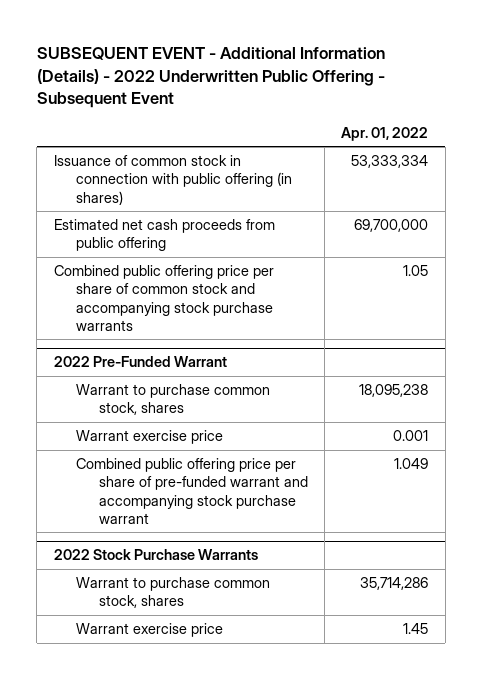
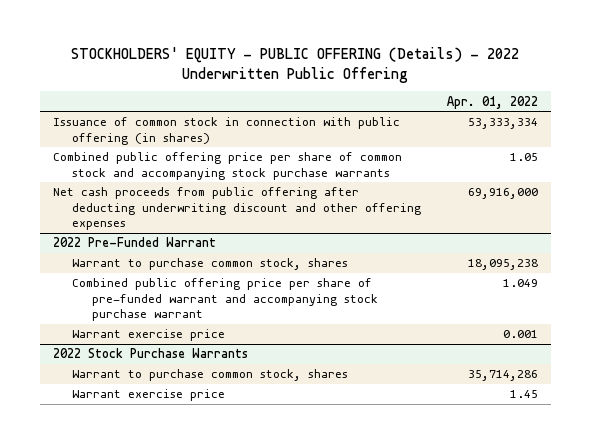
[36,47,385,109] SUBSEQUENT EVENT - Additional Information (Details) - 2022 Underwritten Public Offering - Subsequent Event -> [71,47,520,83] STOCKHOLDERS' EQUITY - PUBLIC OFFERING (Details) - 2022 Underwritten Public Offering
[53,219,275,252] Estimated net cash proceeds from public offering -> none
none -> [52,187,422,230] Net cash proceeds from public offering after deducting underwriting discount and other offering expenses
[76,430,224,445] Warrant exercise price -> [72,329,226,342] Warrant exercise price

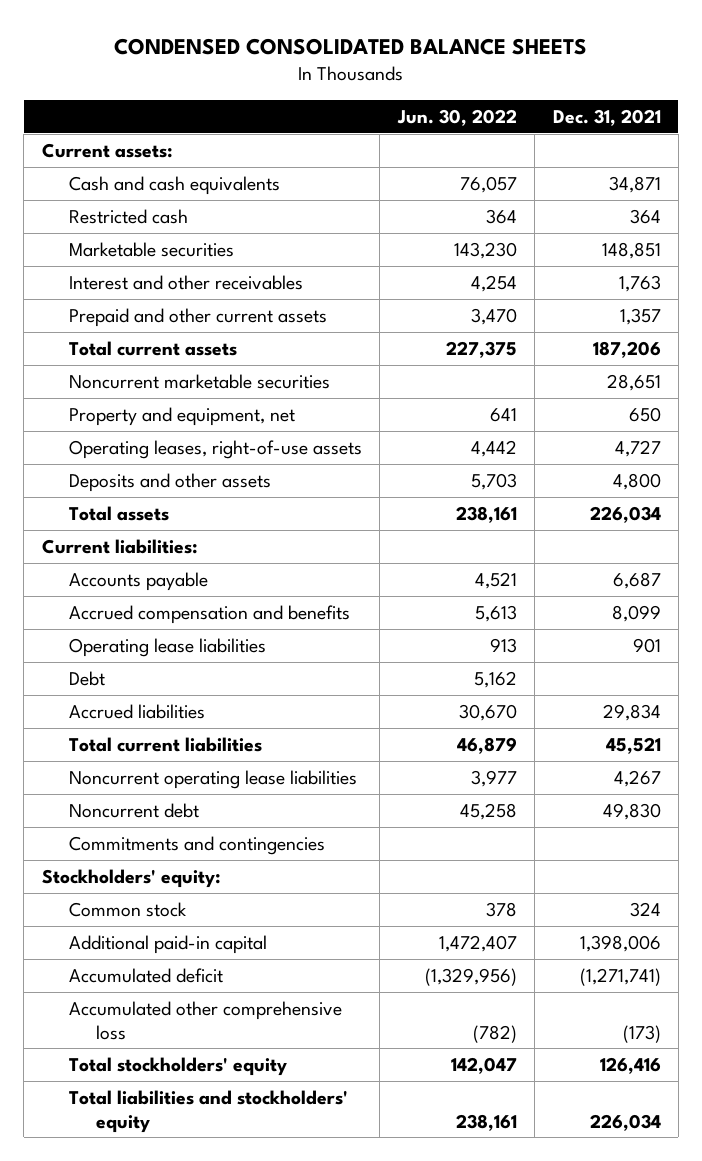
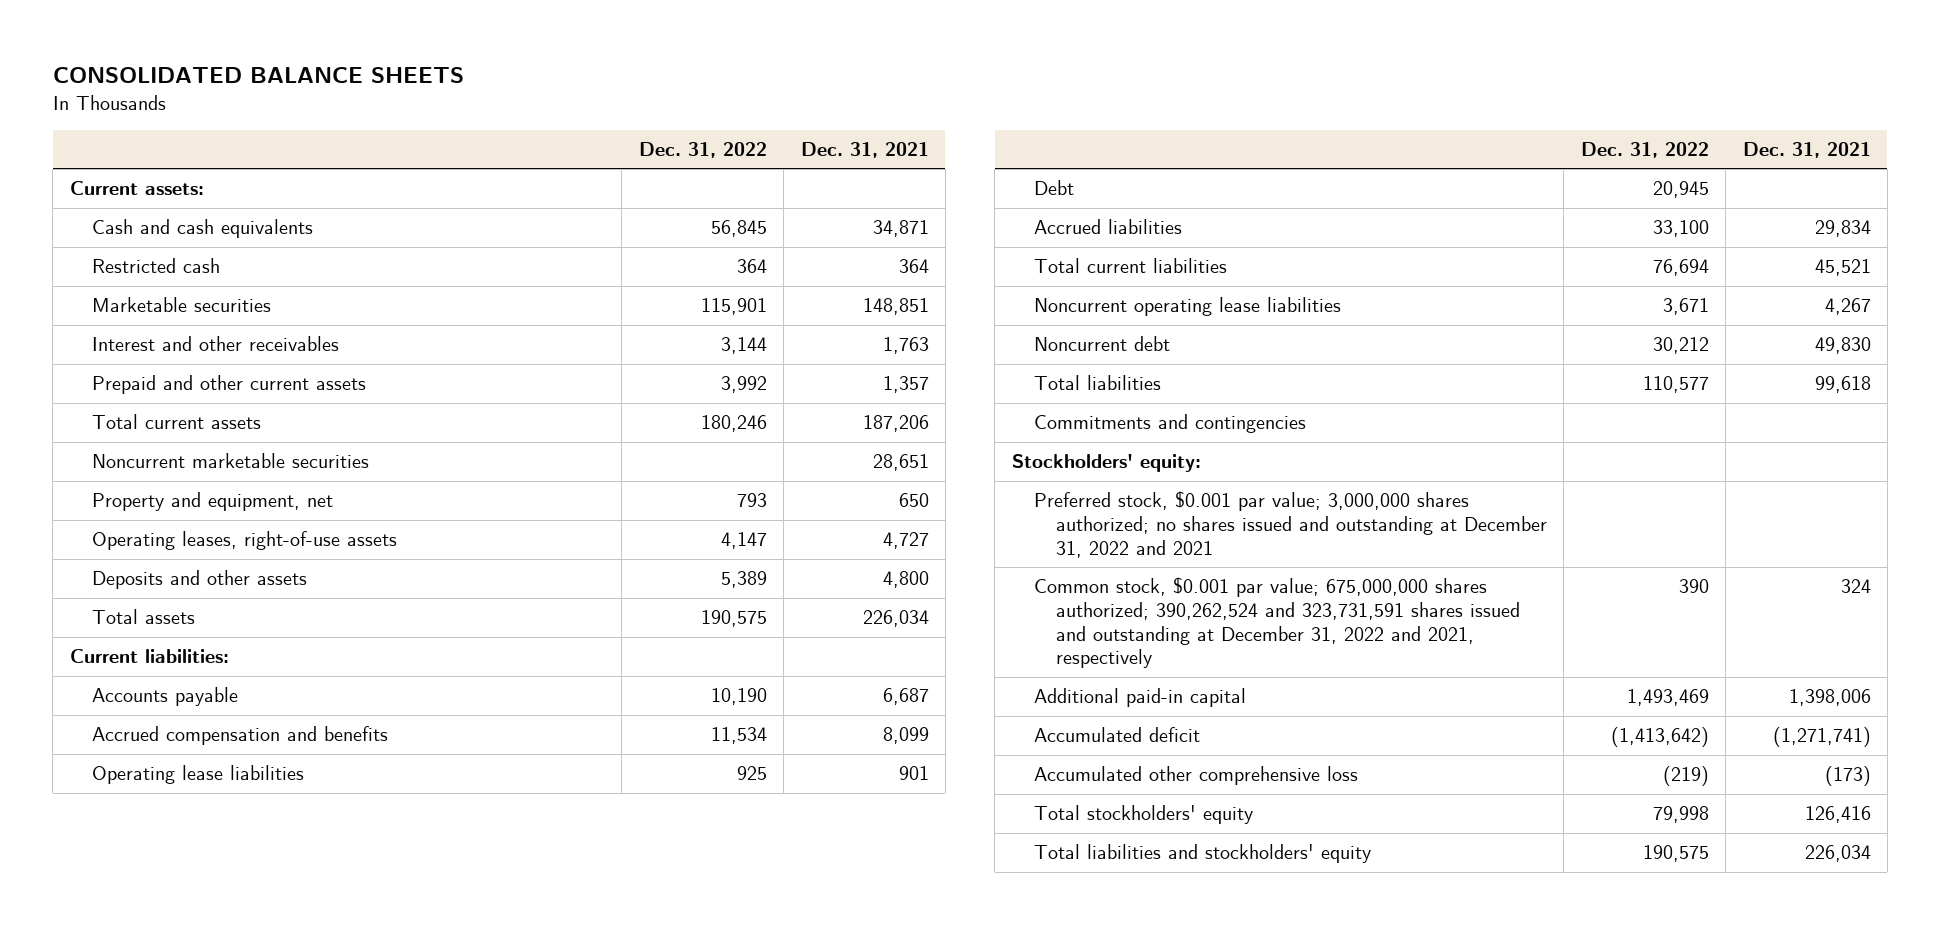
[114,38,588,56] CONDENSED CONSOLIDATED BALANCE SHEETS -> [52,67,464,84] CONSOLIDATED BALANCE SHEETS
[396,108,517,126] Jun. 30, 2022 -> none
none -> [638,141,767,158] Dec. 31, 2022
none -> [1033,375,1161,391] Total liabilities
none -> [1033,491,1547,558] Preferred stock, $0.001 par value; 3,000,000 shares authorized; no shares issued and outstanding at December 31, 2022 and 2021
[68,901,187,917] Common stock -> [1033,577,1520,669] Common stock, $0.001 par value; 675,000,000 shares authorized; 390,262,524 and 323,731,591 shares issued and outstanding at December 31, 2022 and 2021, respectively

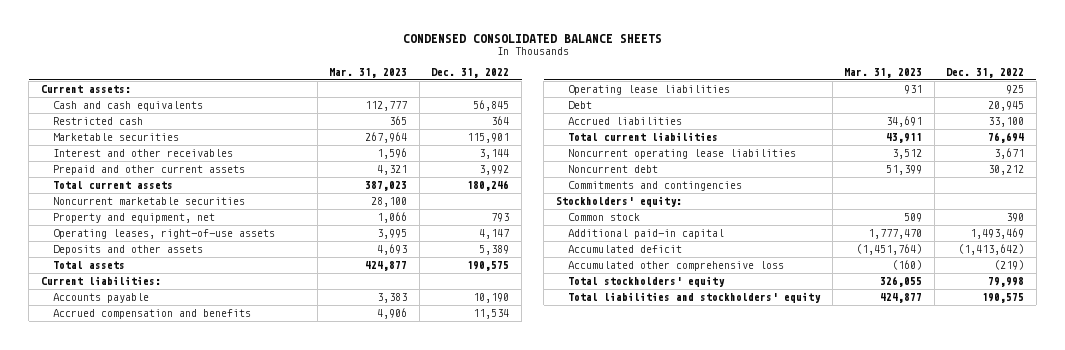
[52,67,464,84] CONSOLIDATED BALANCE SHEETS -> [402,33,662,43] CONDENSED CONSOLIDATED BALANCE SHEETS
[800,141,929,158] Dec. 31, 2021 -> none
none -> [329,67,408,78] Mar. 31, 2023
[1033,375,1161,391] Total liabilities -> none
[1033,491,1547,558] Preferred stock, $0.001 par value; 3,000,000 shares authorized; no shares issued and outstanding at December 31, 2022 and 2021 -> none
[1033,577,1520,669] Common stock, $0.001 par value; 675,000,000 shares authorized; 390,262,524 and 323,731,591 shares issued and outstanding at December 31, 2022 and 2021, respectively -> [567,213,640,222] Common stock

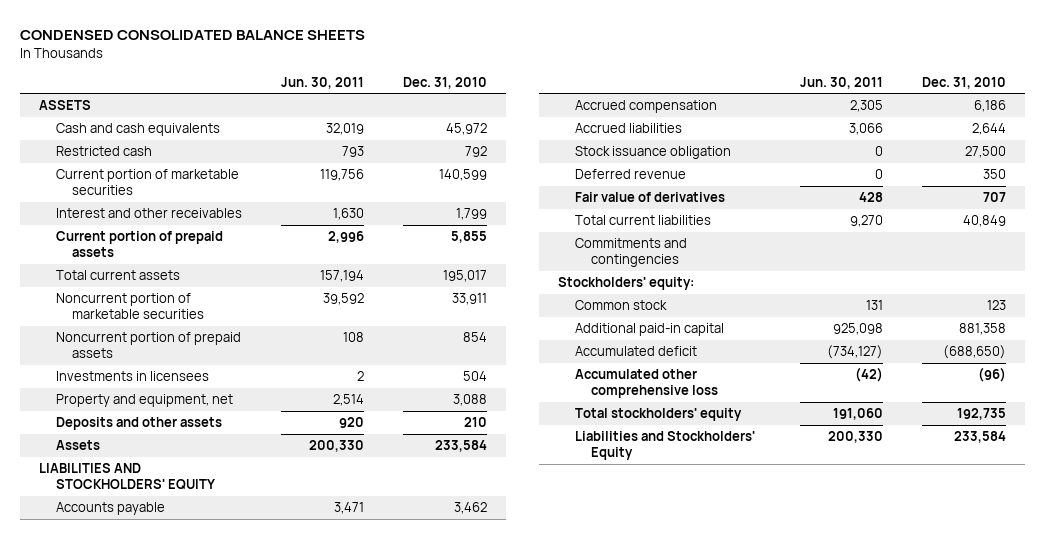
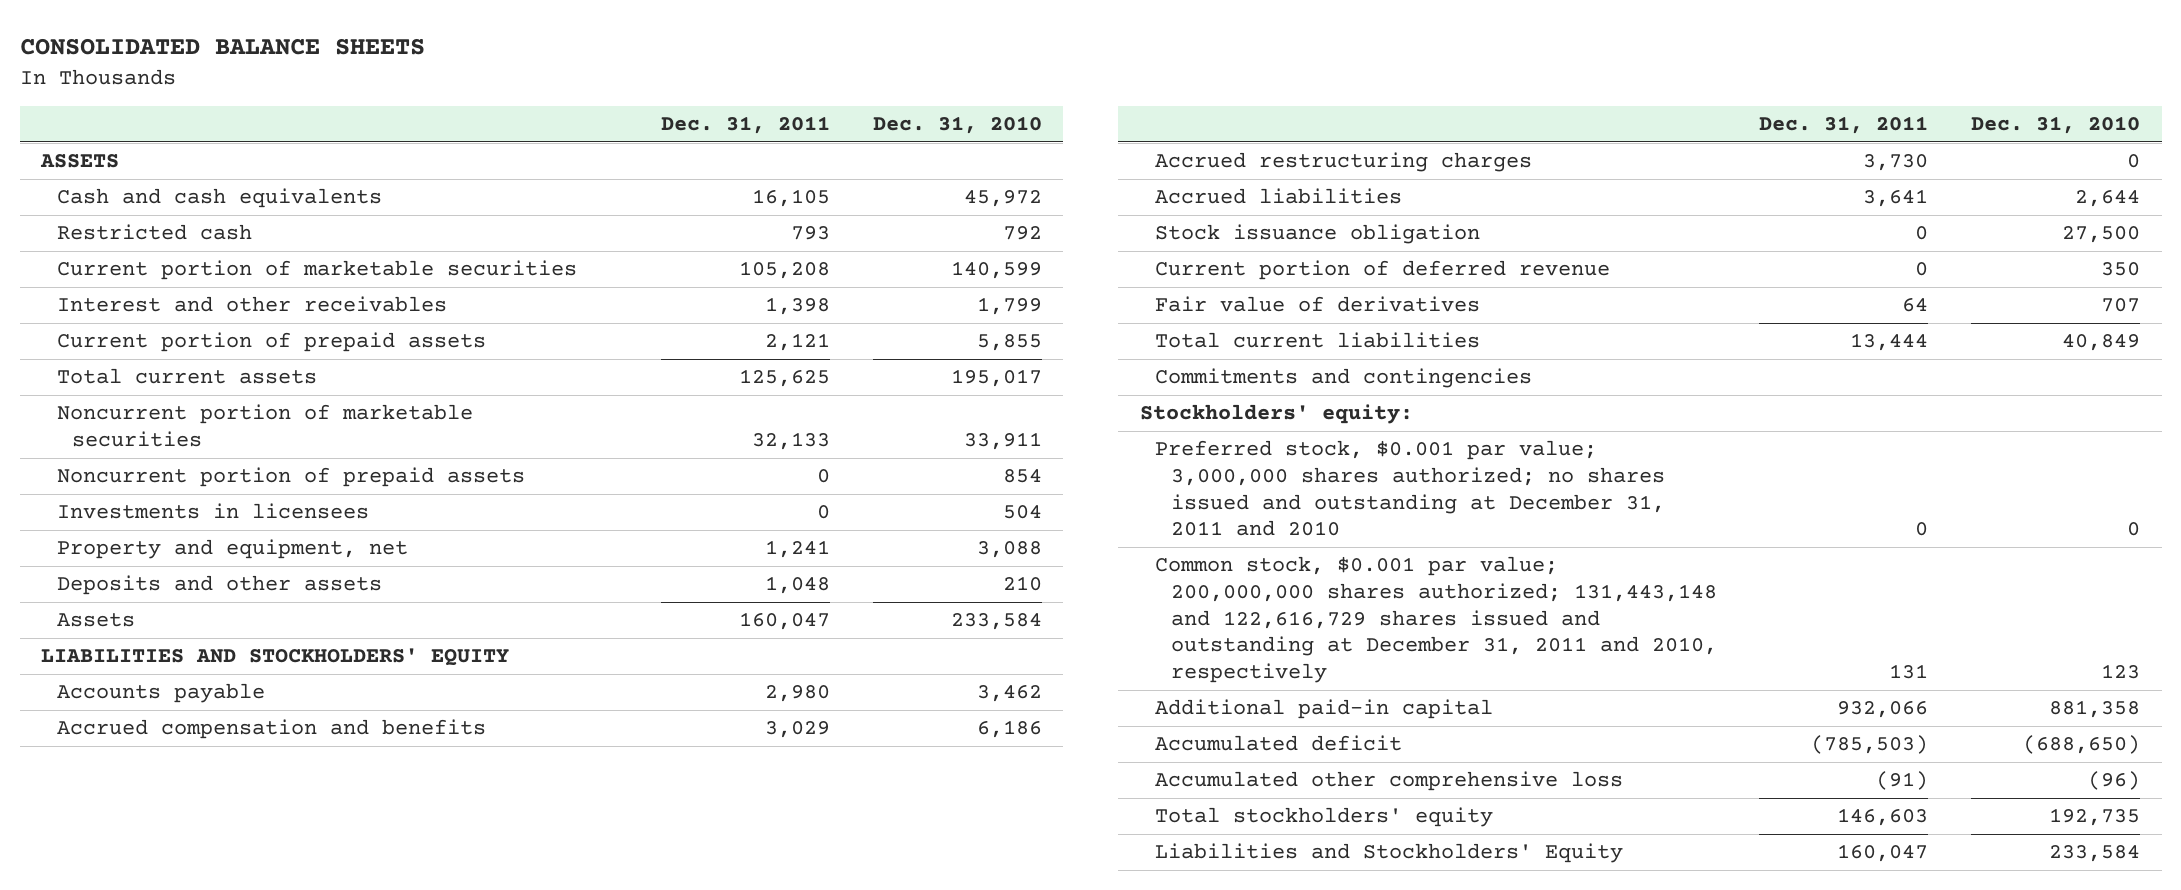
[19,29,365,40] CONDENSED CONSOLIDATED BALANCE SHEETS -> [19,37,425,55] CONSOLIDATED BALANCE SHEETS
[280,76,364,89] Jun. 30, 2011 -> none
none -> [661,115,831,134] Dec. 31, 2011
[574,100,717,114] Accrued compensation -> [56,719,486,740] Accrued compensation and benefits
none -> [1155,152,1533,173] Accrued restructuring charges
[574,169,686,180] Deferred revenue -> [1155,260,1611,281] Current portion of deferred revenue
none -> [1155,440,1665,537] Preferred stock, $0.001 par value; 3,000,000 shares authorized; no shares issued and outstanding at December 31, 2011 and 2010
[574,300,667,311] Common stock -> [1155,556,1717,684] Common stock, $0.001 par value; 200,000,000 shares authorized; 131,443,148 and 122,616,729 shares issued and outstanding at December 31, 2011 and 2010, respectively

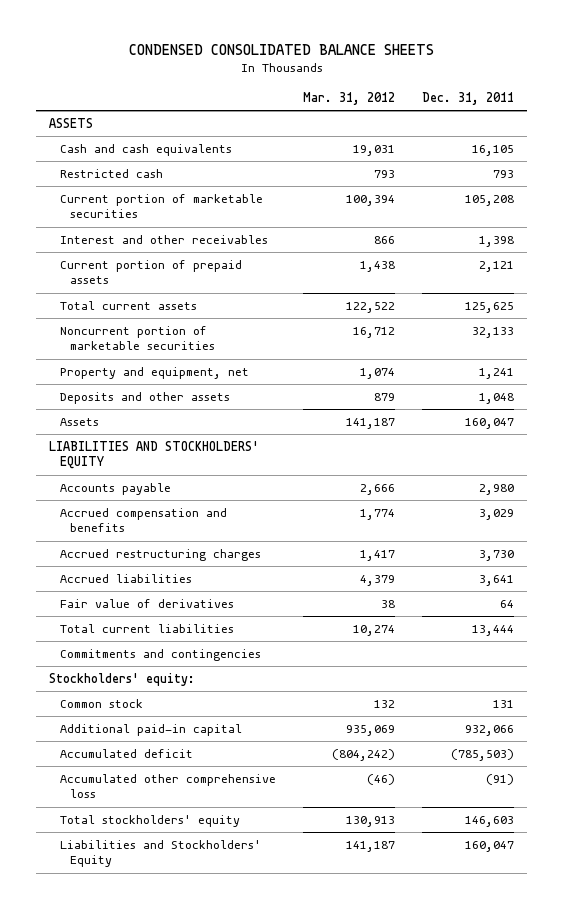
[19,37,425,55] CONSOLIDATED BALANCE SHEETS -> [128,44,434,56] CONDENSED CONSOLIDATED BALANCE SHEETS
[872,115,1042,134] Dec. 31, 2010 -> none
none -> [302,92,395,106] Mar. 31, 2012
[56,467,525,488] Noncurrent portion of prepaid assets -> none
[56,503,369,520] Investments in licensees -> none
[1155,224,1481,245] Stock issuance obligation -> none
[1155,260,1611,281] Current portion of deferred revenue -> none
[1155,440,1665,537] Preferred stock, $0.001 par value; 3,000,000 shares authorized; no shares issued and outstanding at December 31, 2011 and 2010 -> none
[1155,556,1717,684] Common stock, $0.001 par value; 200,000,000 shares authorized; 131,443,148 and 122,616,729 shares issued and outstanding at December 31, 2011 and 2010, respectively -> [59,698,143,708] Common stock

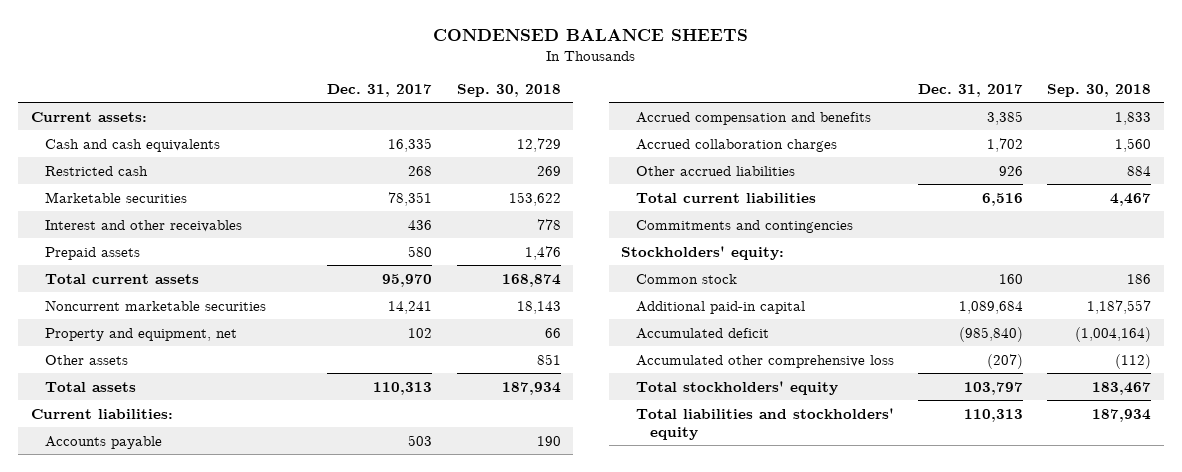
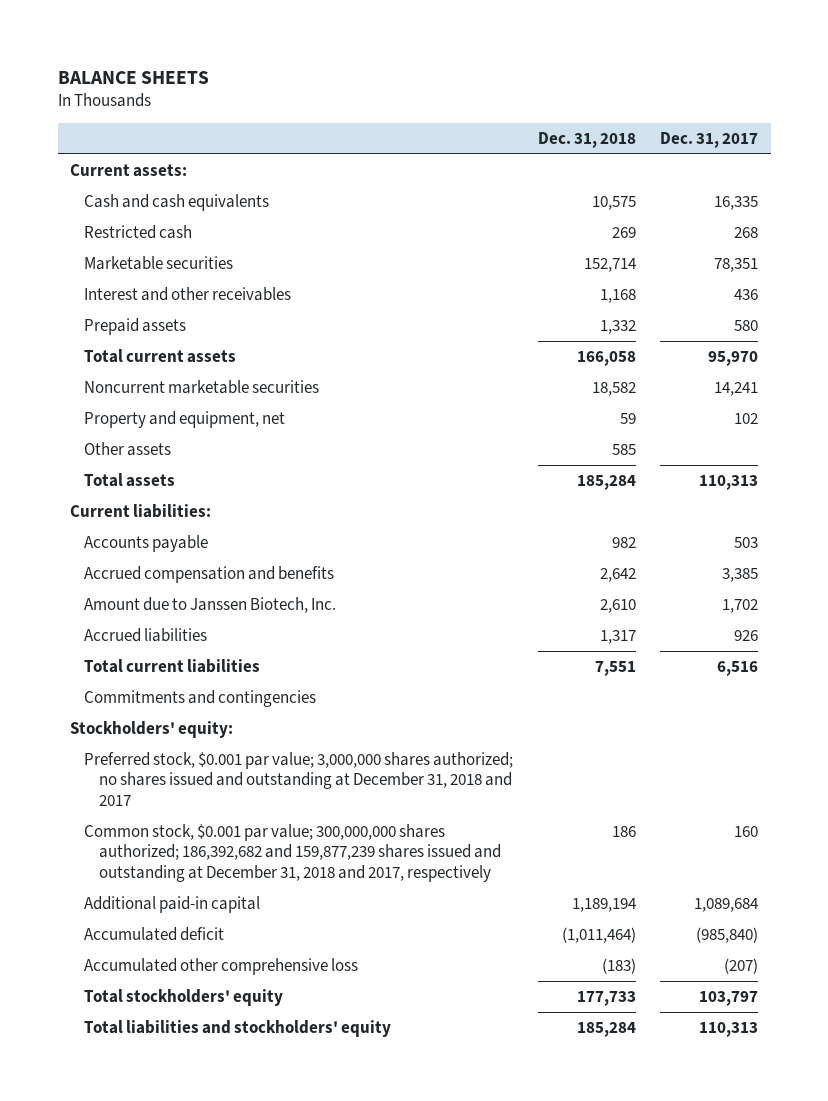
[432,29,748,42] CONDENSED BALANCE SHEETS -> [57,70,209,84] BALANCE SHEETS
[456,83,561,97] Sep. 30, 2018 -> none
none -> [537,131,636,148] Dec. 31, 2018
[635,138,837,152] Accrued collaboration charges -> [84,596,337,613] Amount due to Janssen Biotech, Inc.
[635,165,795,176] Other accrued liabilities -> [84,627,208,642] Accrued liabilities
none -> [84,751,514,806] Preferred stock, $0.001 par value; 3,000,000 shares authorized; no shares issued and outstanding at December 31, 2018 and 2017
[635,273,737,284] Common stock -> [84,823,501,882] Common stock, $0.001 par value; 300,000,000 shares authorized; 186,392,682 and 159,877,239 shares issued and outstanding at December 31, 2018 and 2017, respectively

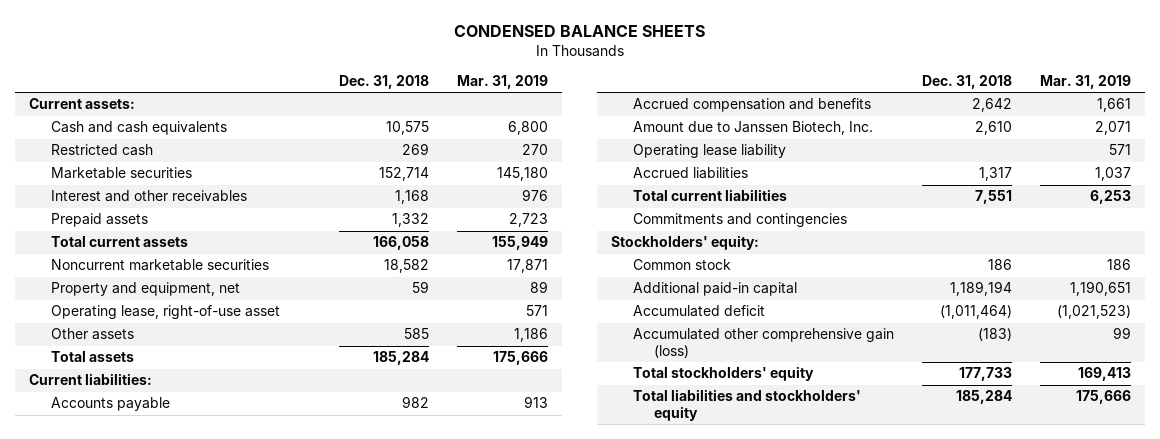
[57,70,209,84] BALANCE SHEETS -> [453,24,705,37] CONDENSED BALANCE SHEETS
[660,131,759,148] Dec. 31, 2017 -> none
none -> [457,74,549,89] Mar. 31, 2019
none -> [50,305,280,320] Operating lease, right-of-use asset
none -> [632,144,786,159] Operating lease liability
[84,751,514,806] Preferred stock, $0.001 par value; 3,000,000 shares authorized; no shares issued and outstanding at December 31, 2018 and 2017 -> none
[84,823,501,882] Common stock, $0.001 par value; 300,000,000 shares authorized; 186,392,682 and 159,877,239 shares issued and outstanding at December 31, 2018 and 2017, respectively -> [632,259,731,271] Common stock
[84,957,359,975] Accumulated other comprehensive loss -> [632,328,894,358] Accumulated other comprehensive gain (loss)

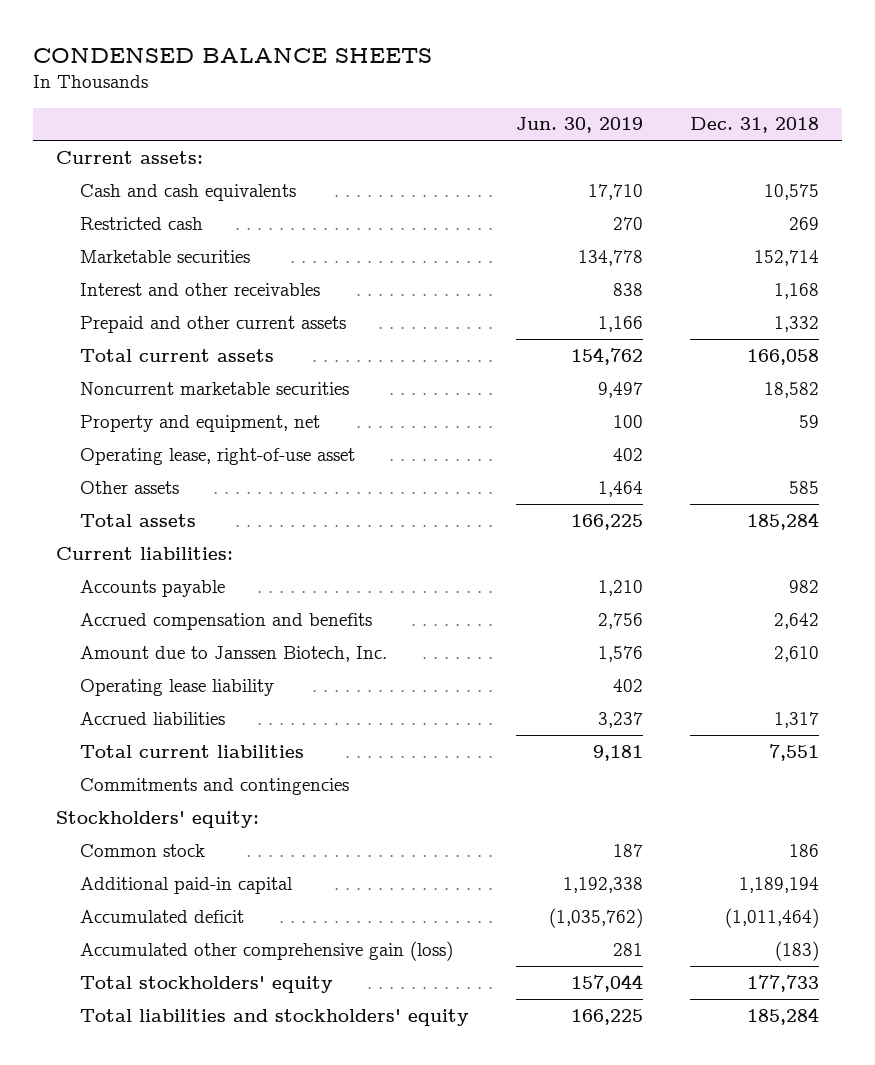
[457,74,549,89] Mar. 31, 2019 -> none
none -> [515,117,643,134] Jun. 30, 2019
[50,213,148,228] Prepaid assets -> [80,315,347,333] Prepaid and other current assets

